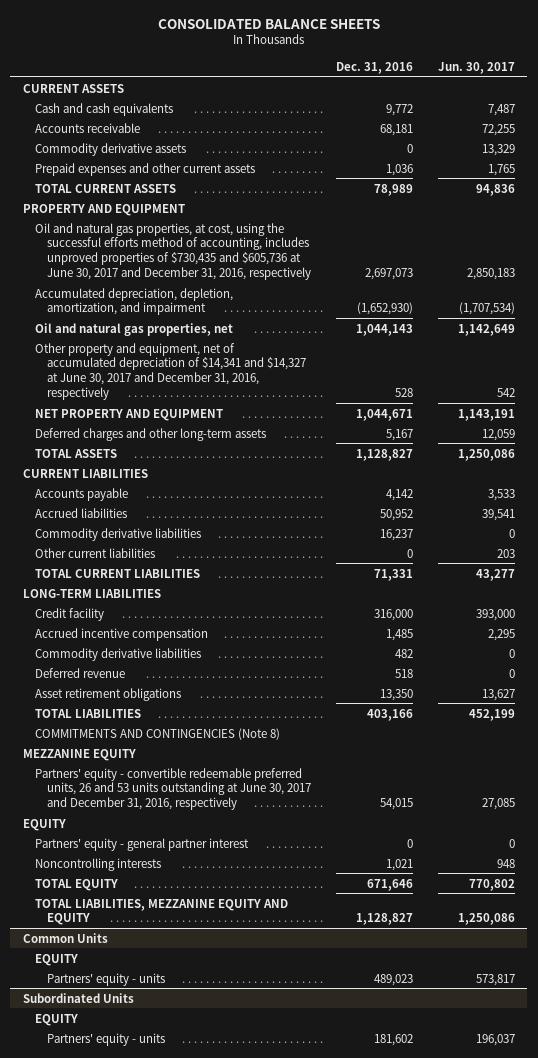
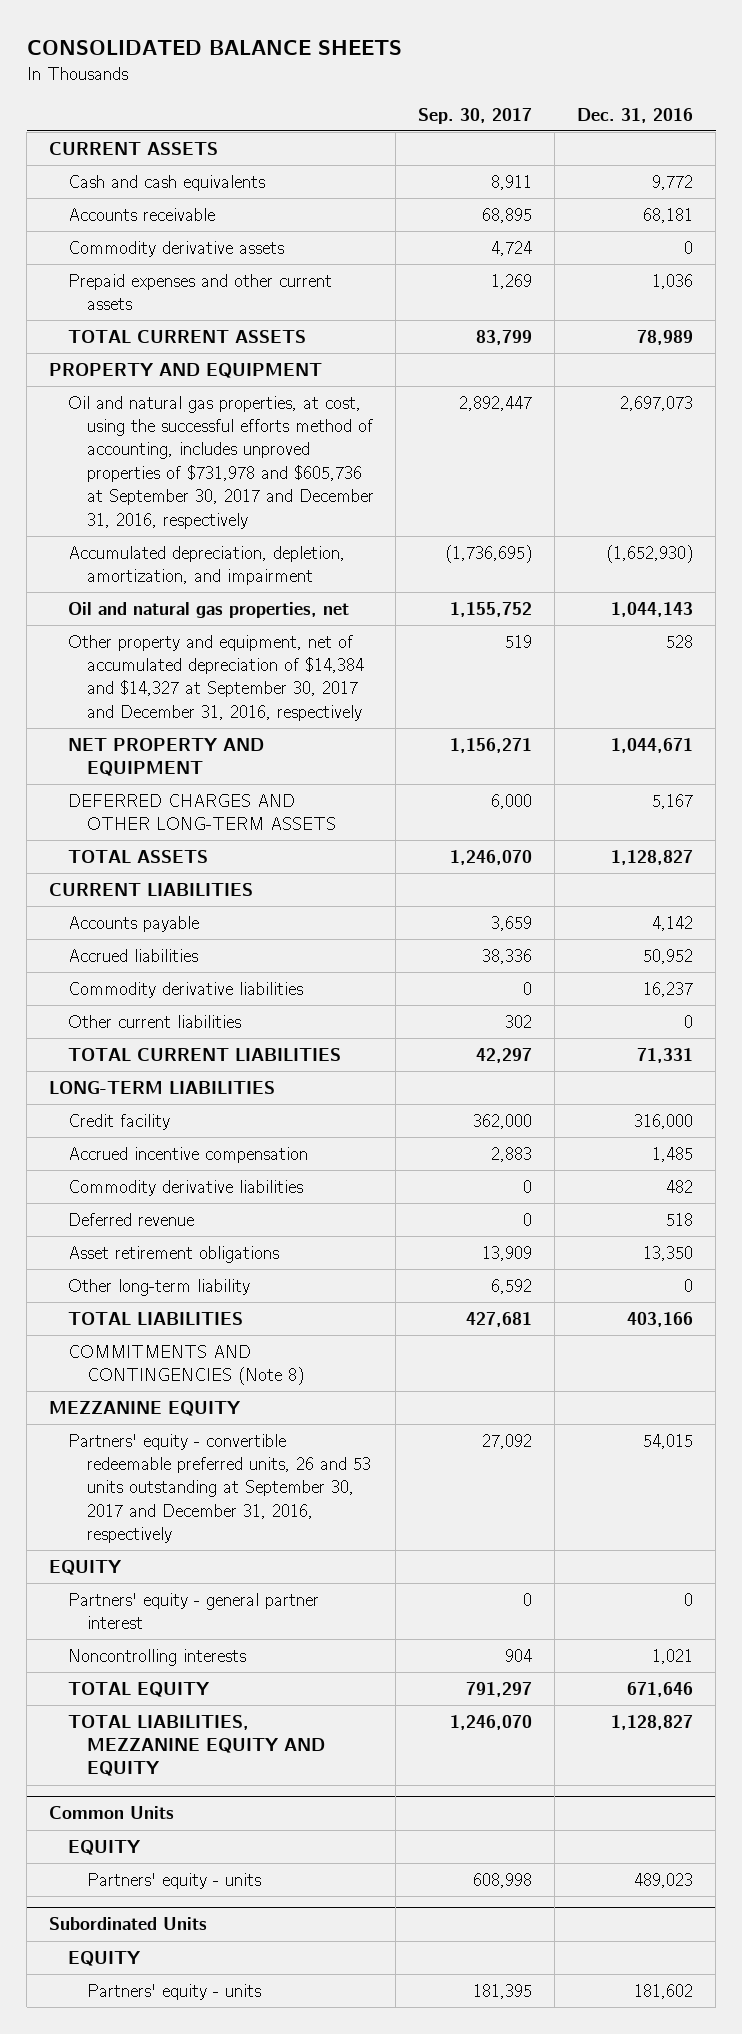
[437,61,515,74] Jun. 30, 2017 -> none
none -> [418,107,533,124] Sep. 30, 2017
[34,222,311,280] Oil and natural gas properties, at cost, using the successful efforts method of accounting, includes unproved properties of $730,435 and $605,736 at June 30, 2017 and December 31, 2016, respectively -> [67,395,374,529] Oil and natural gas properties, at cost, using the successful efforts method of accounting, includes unproved properties of $731,978 and $605,736 at September 30, 2017 and December 31, 2016, respectively
[34,342,306,400] Other property and equipment, net of accumulated depreciation of $14,341 and $14,327 at June 30, 2017 and December 31, 2016, respectively -> [67,634,364,721] Other property and equipment, net of accumulated depreciation of $14,384 and $14,327 at September 30, 2017 and December 31, 2016, respectively
[34,427,266,441] Deferred charges and other long-term assets -> [67,793,336,831] DEFERRED CHARGES AND OTHER LONG-TERM ASSETS
none -> [67,1278,250,1296] Other long-term liability
[34,767,311,810] Partners' equity - convertible redeemable preferred units, 26 and 53 units outstanding at June 30, 2017 and December 31, 2016, respectively -> [67,1433,371,1544] Partners' equity - convertible redeemable preferred units, 26 and 53 units outstanding at September 30, 2017 and December 31, 2016, respectively

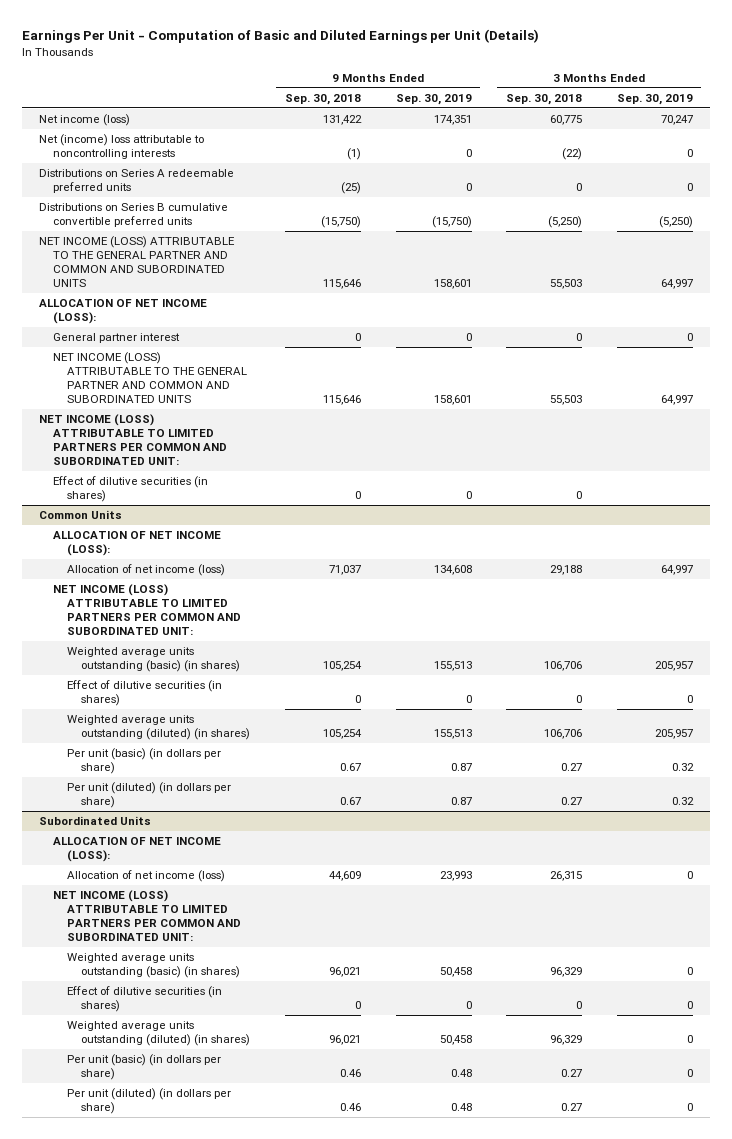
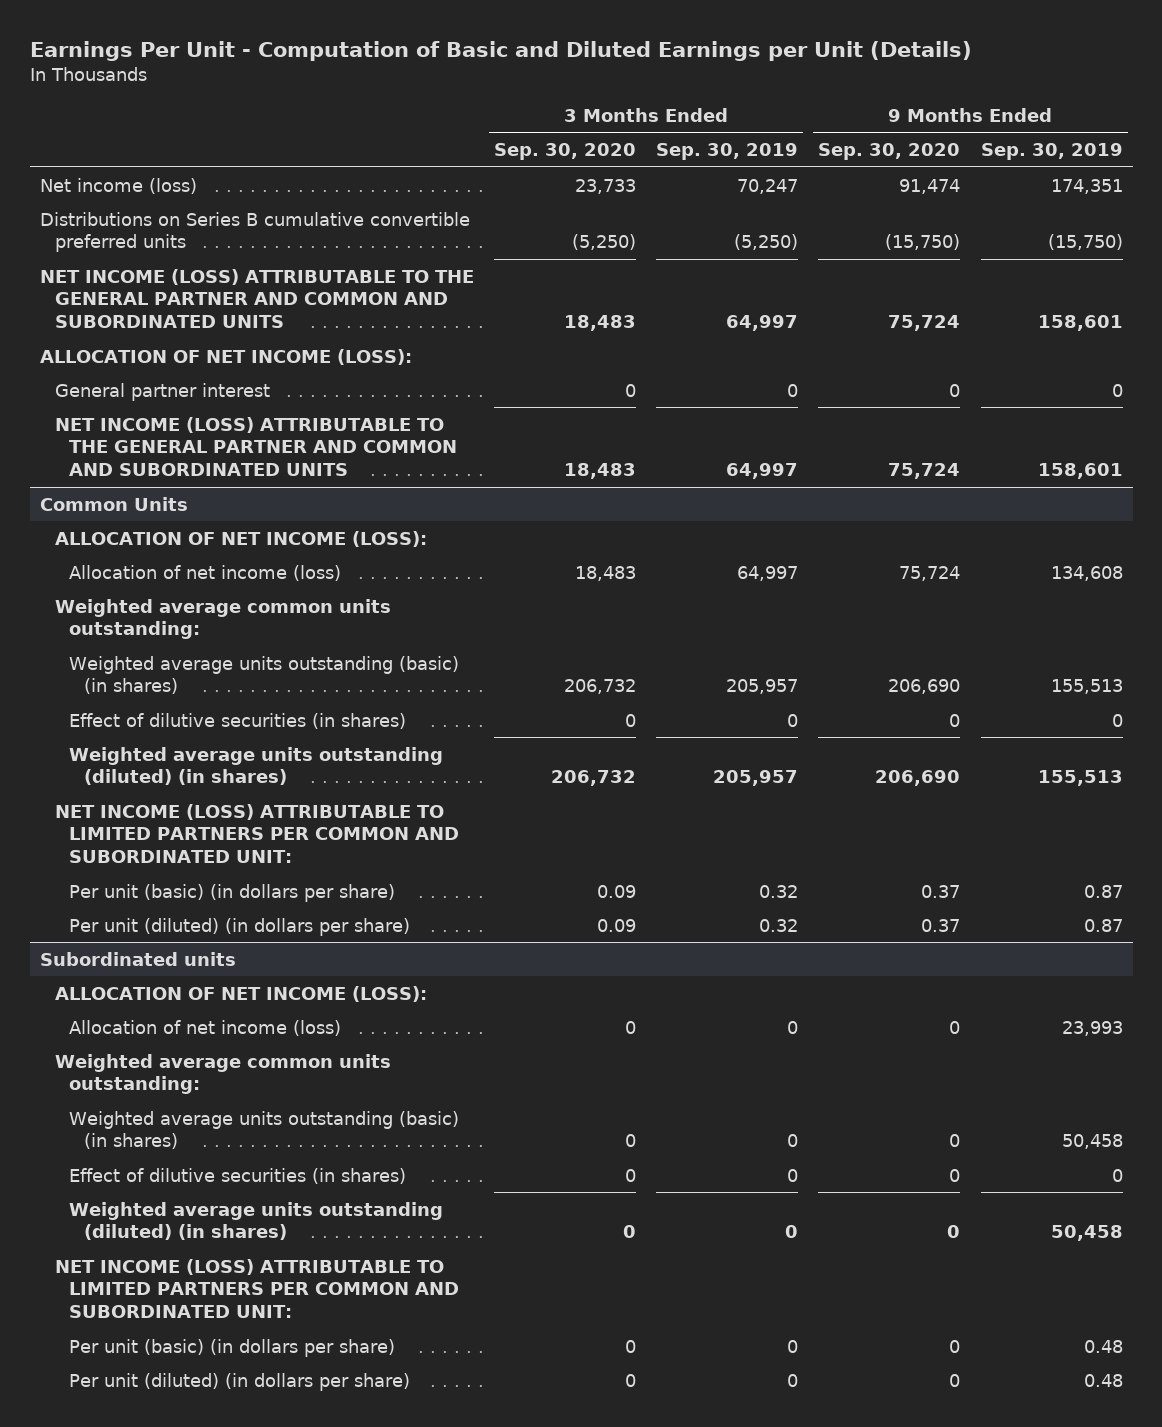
[284,93,361,105] Sep. 30, 2018 -> none
[506,93,583,105] Sep. 30, 2018 -> none
none -> [493,143,636,161] Sep. 30, 2020
none -> [818,143,961,161] Sep. 30, 2020
[39,134,205,160] Net (income) loss attributable to noncontrolling interests -> none
[39,169,235,194] Distributions on Series A redeemable preferred units -> none
[39,414,228,465] NET INCOME (LOSS) ATTRIBUTABLE TO LIMITED PARTNERS PER COMMON AND SUBORDINATED UNIT: -> none
[53,476,209,503] Effect of dilutive securities (in shares) -> none
none -> [54,598,391,640] Weighted average common units outstanding:
[53,584,242,635] NET INCOME (LOSS) ATTRIBUTABLE TO LIMITED PARTNERS PER COMMON AND SUBORDINATED UNIT: -> [54,803,460,864] NET INCOME (LOSS) ATTRIBUTABLE TO LIMITED PARTNERS PER COMMON AND SUBORDINATED UNIT:
[39,816,152,826] Subordinated Units -> [39,951,236,966] Subordinated units
[53,890,242,941] NET INCOME (LOSS) ATTRIBUTABLE TO LIMITED PARTNERS PER COMMON AND SUBORDINATED UNIT: -> none
none -> [54,1053,391,1095] Weighted average common units outstanding:
none -> [54,1258,460,1319] NET INCOME (LOSS) ATTRIBUTABLE TO LIMITED PARTNERS PER COMMON AND SUBORDINATED UNIT:

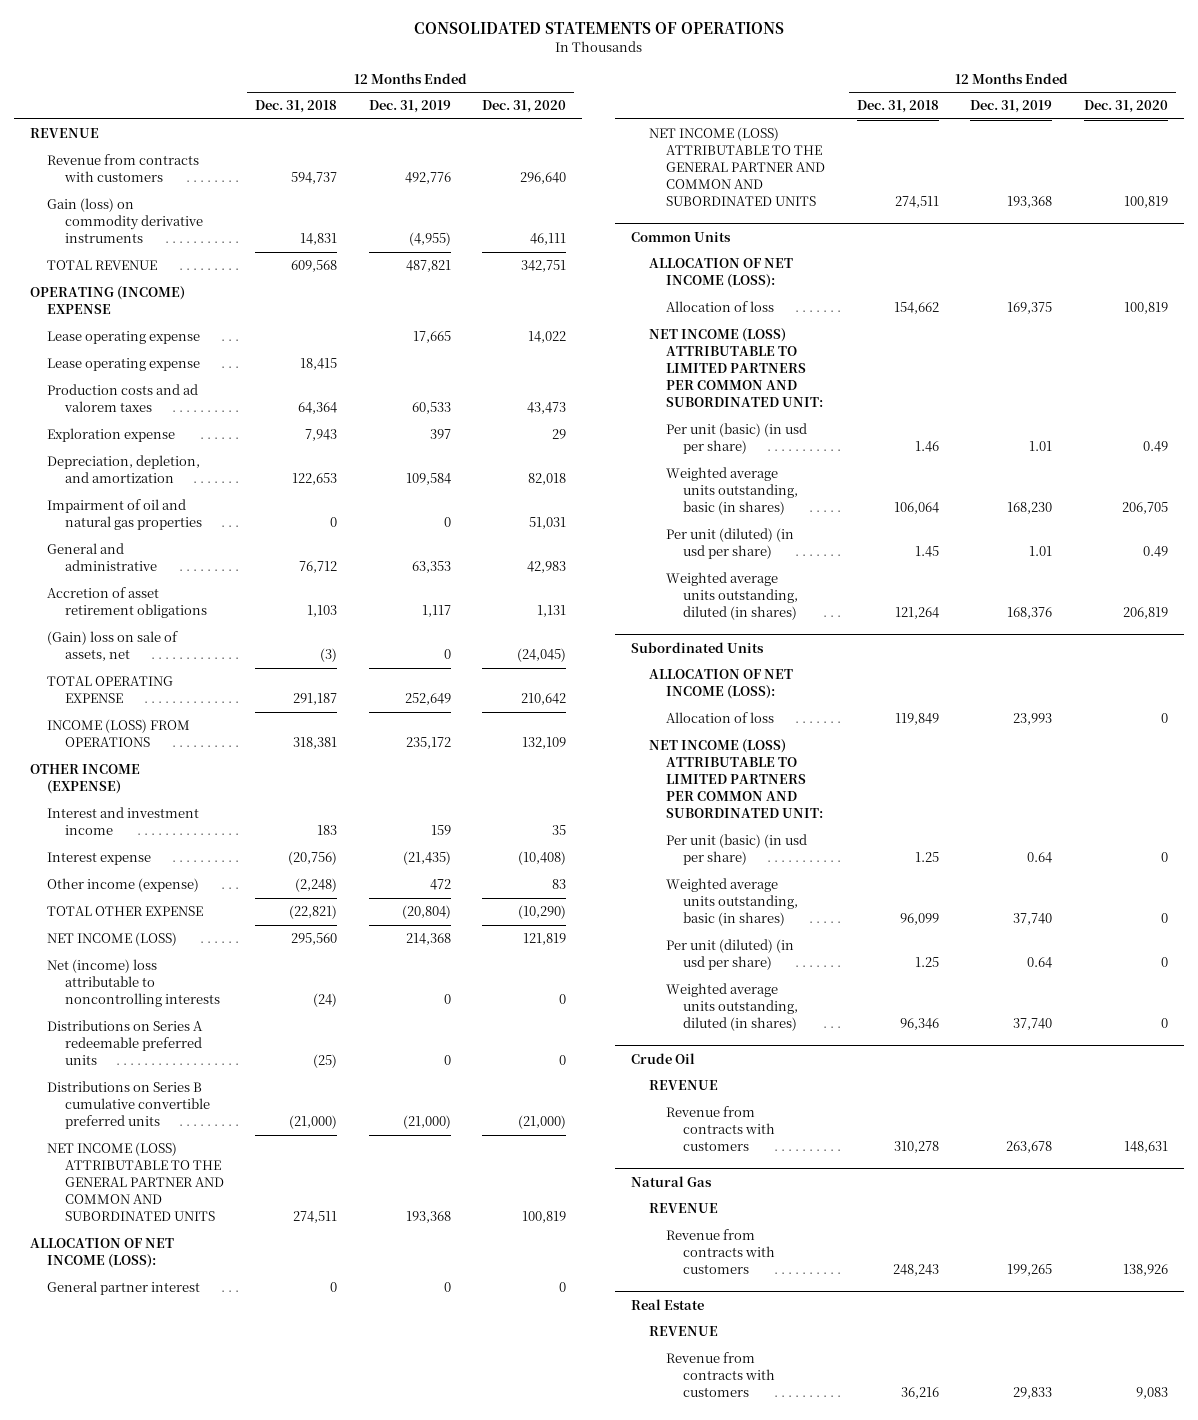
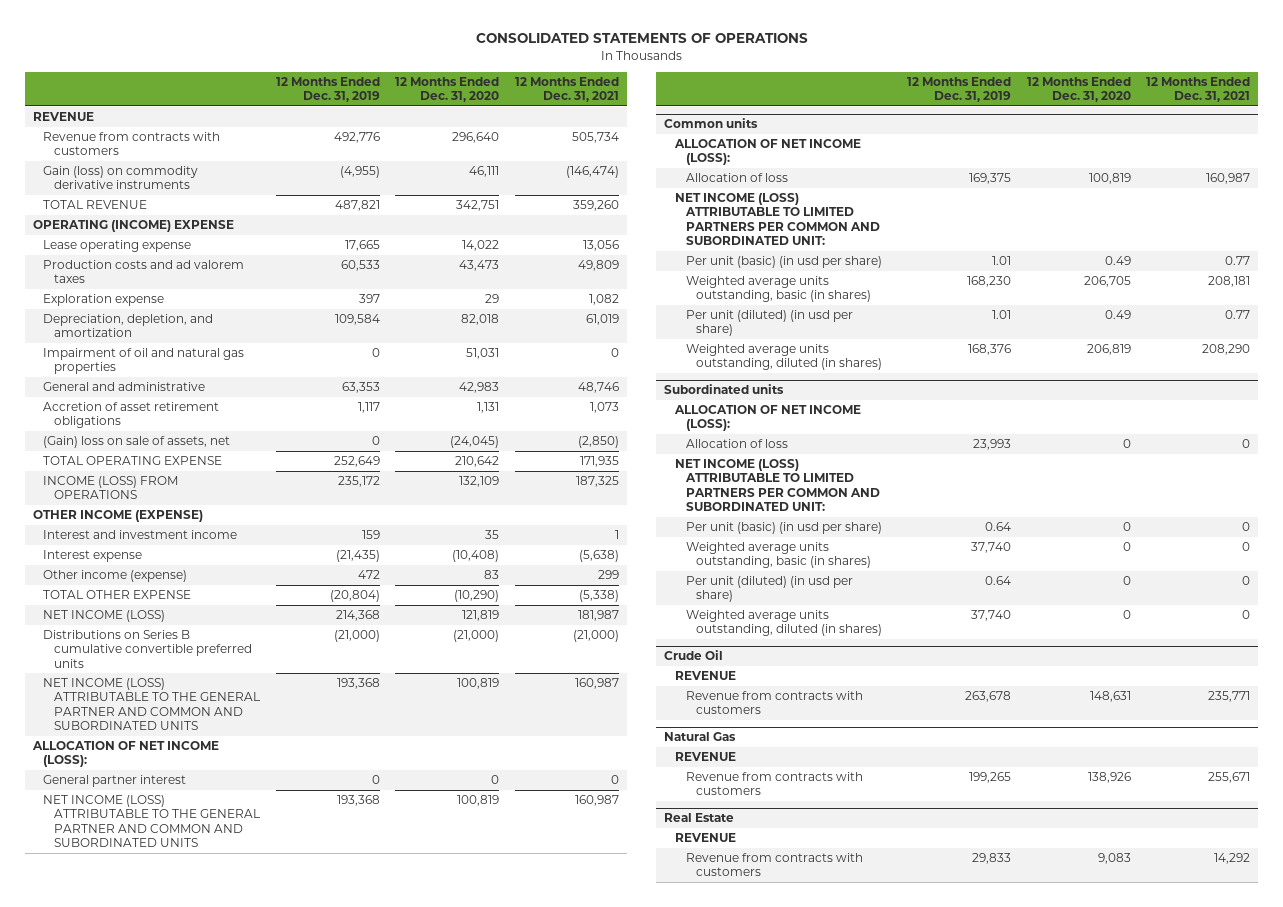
[255,100,338,114] Dec. 31, 2018 -> none
none -> [514,76,619,103] 12 Months Ended Dec. 31, 2021
[47,358,201,372] Lease operating expense -> none
[47,959,220,1008] Net (income) loss attributable to noncontrolling interests -> none
[47,1020,204,1066] Distributions on Series A redeemable preferred units -> none
[631,231,732,242] Common Units -> [664,118,759,129] Common units
[631,641,765,653] Subordinated Units -> [664,384,785,395] Subordinated units

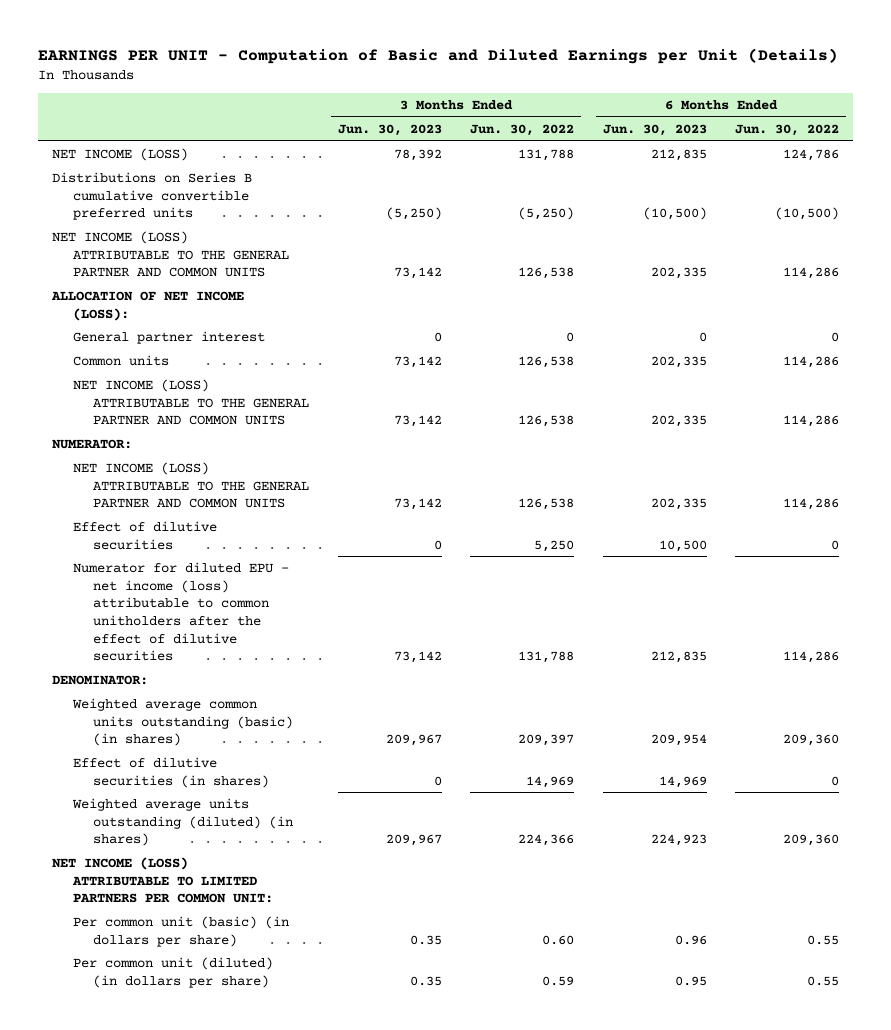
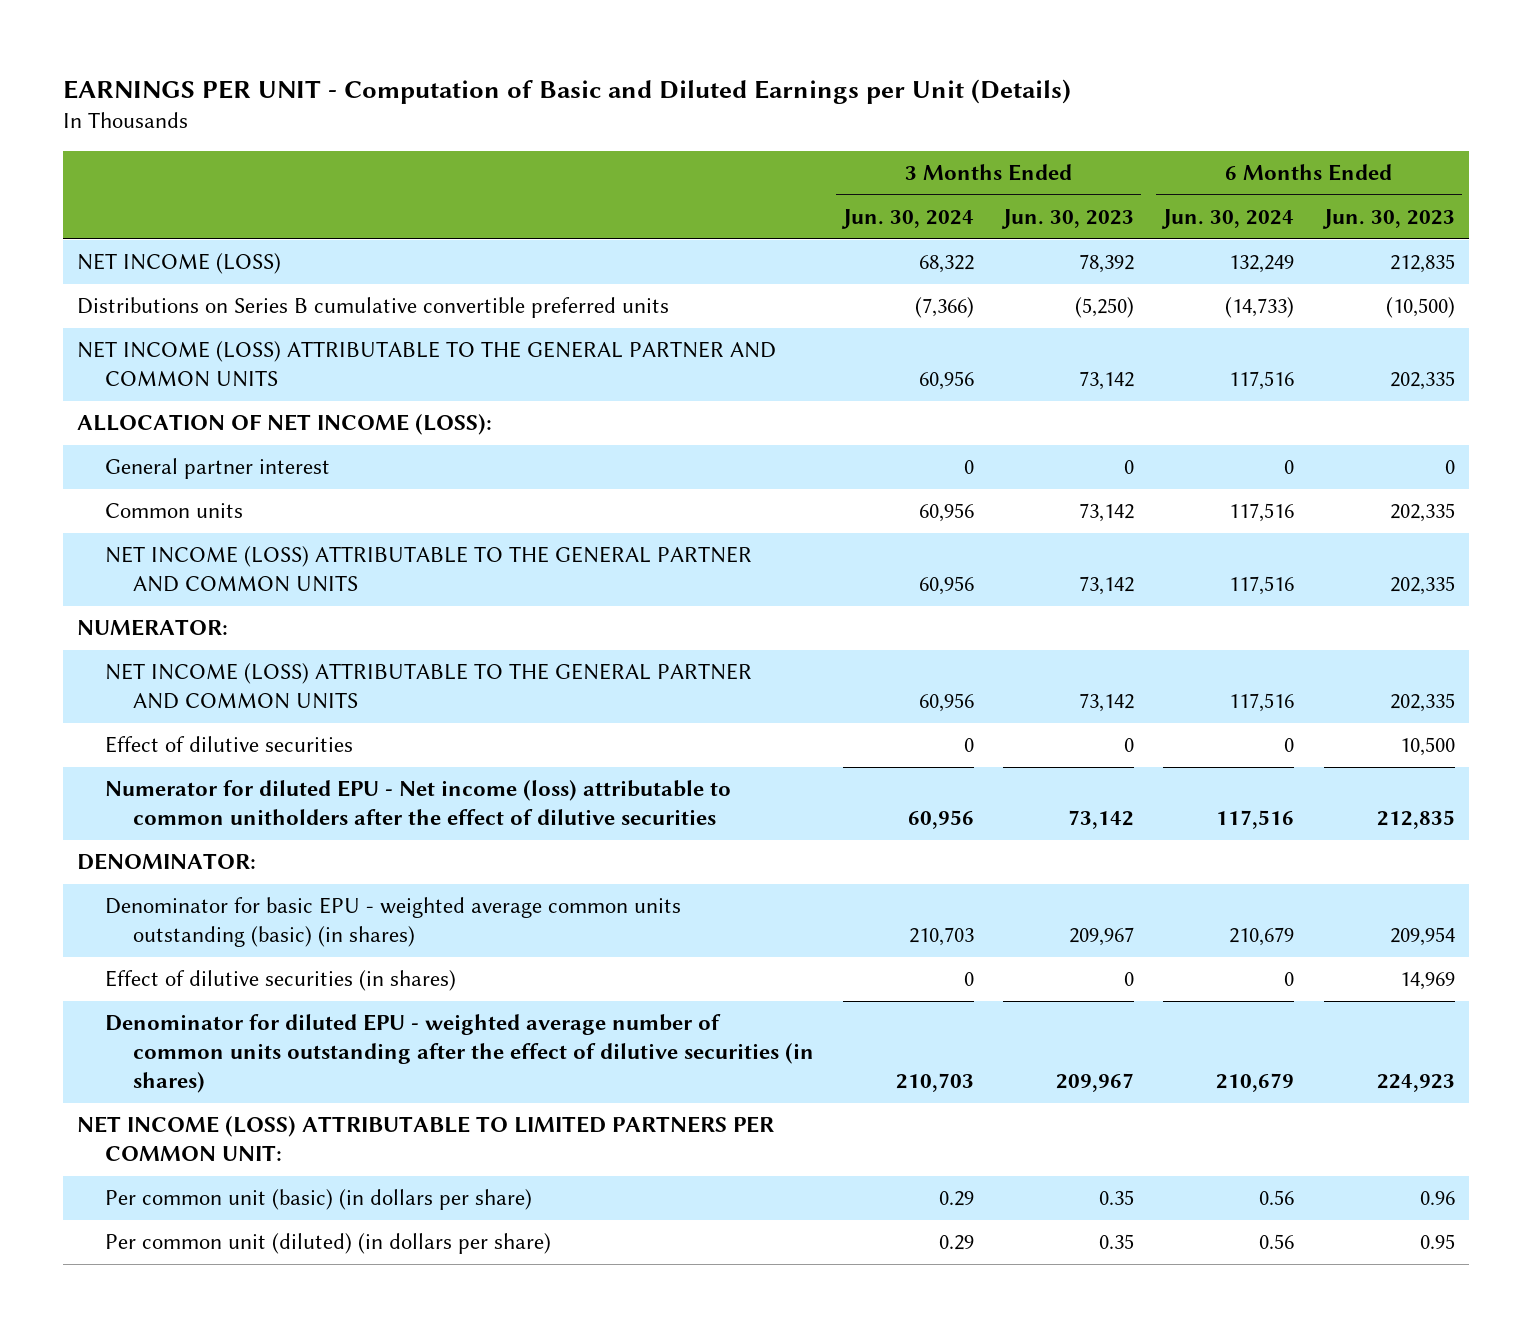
[470,123,575,136] Jun. 30, 2022 -> none
[735,123,840,136] Jun. 30, 2022 -> none
none -> [840,209,974,230] Jun. 30, 2024
none -> [1161,209,1295,230] Jun. 30, 2024
[72,561,289,662] Numerator for diluted EPU - net income (loss) attributable to common unitholders after the effect of dilutive securities -> [104,780,731,826] Numerator for diluted EPU - Net income (loss) attributable to common unitholders after the effect of dilutive securities
[71,697,294,747] Weighted average common units outstanding (basic) (in shares) -> [104,897,681,948] Denominator for basic EPU - weighted average common units outstanding (basic) (in shares)
[71,797,294,847] Weighted average units outstanding (diluted) (in shares) -> [104,1014,814,1094] Denominator for diluted EPU - weighted average number of common units outstanding after the effect of dilutive securities (in shares)

